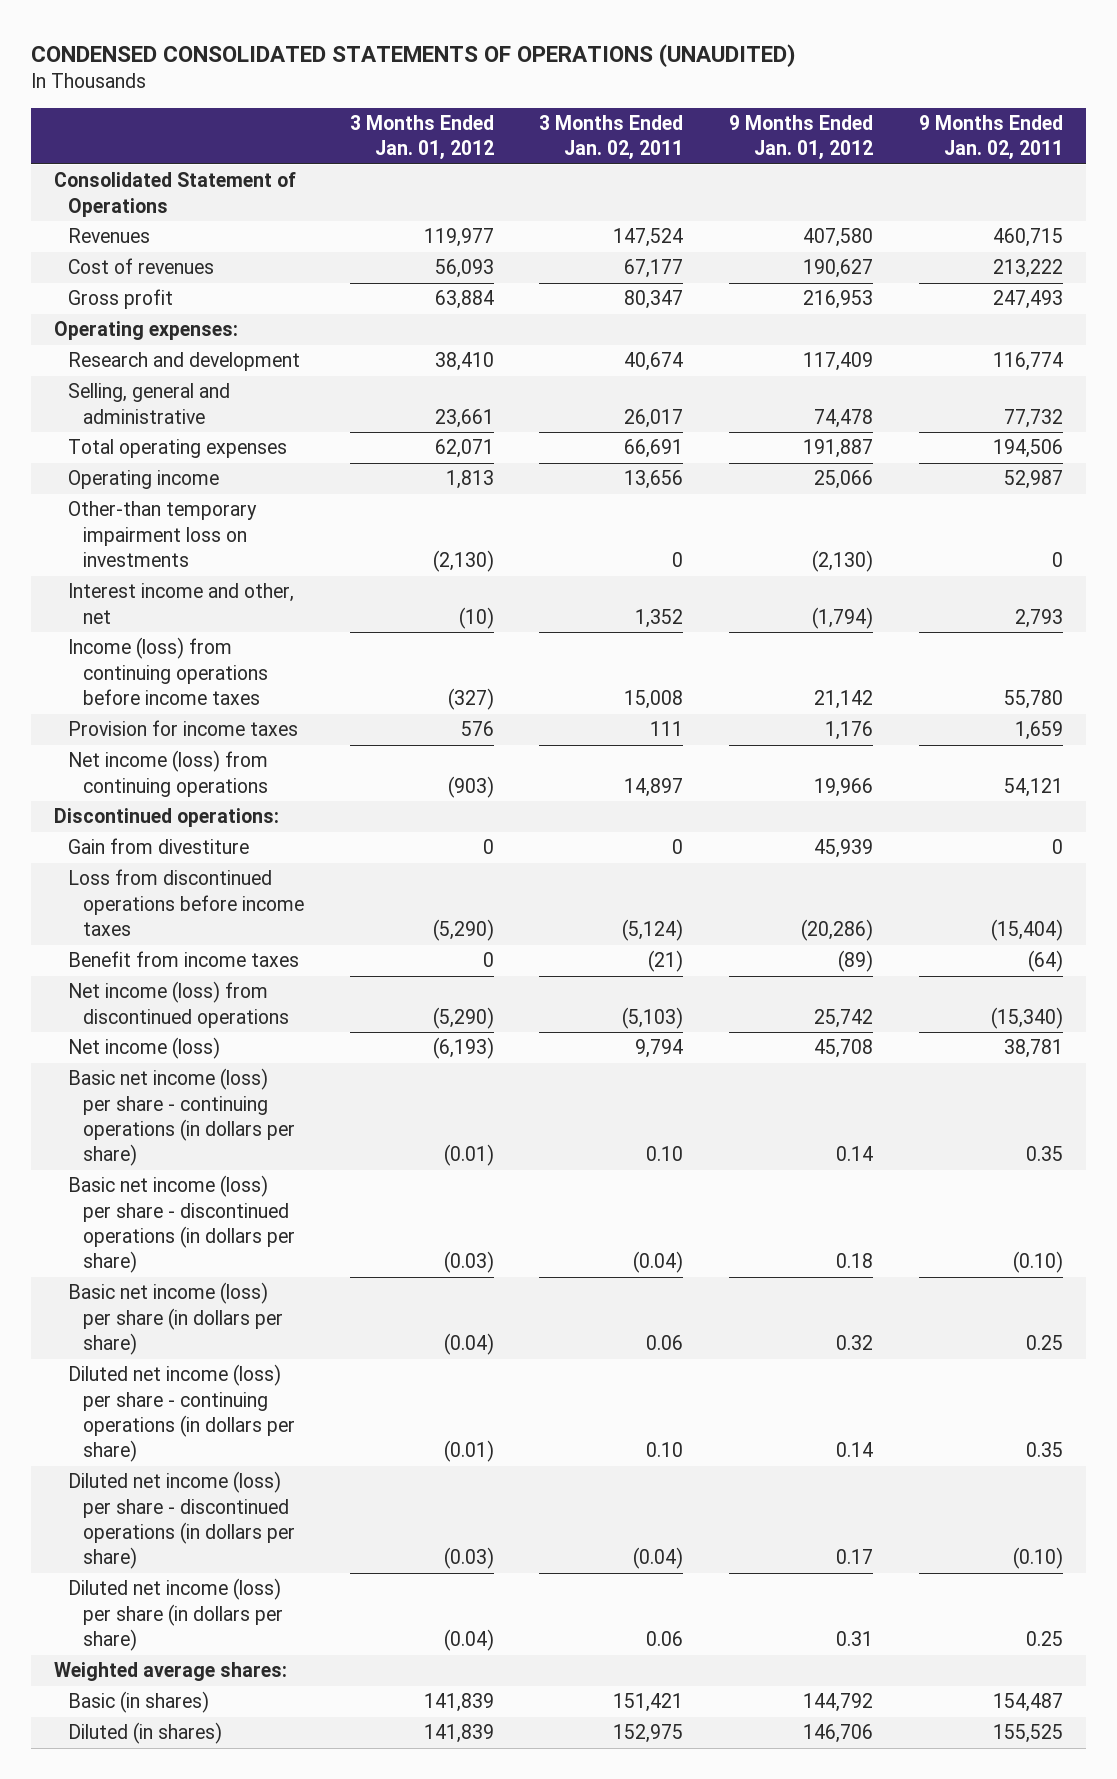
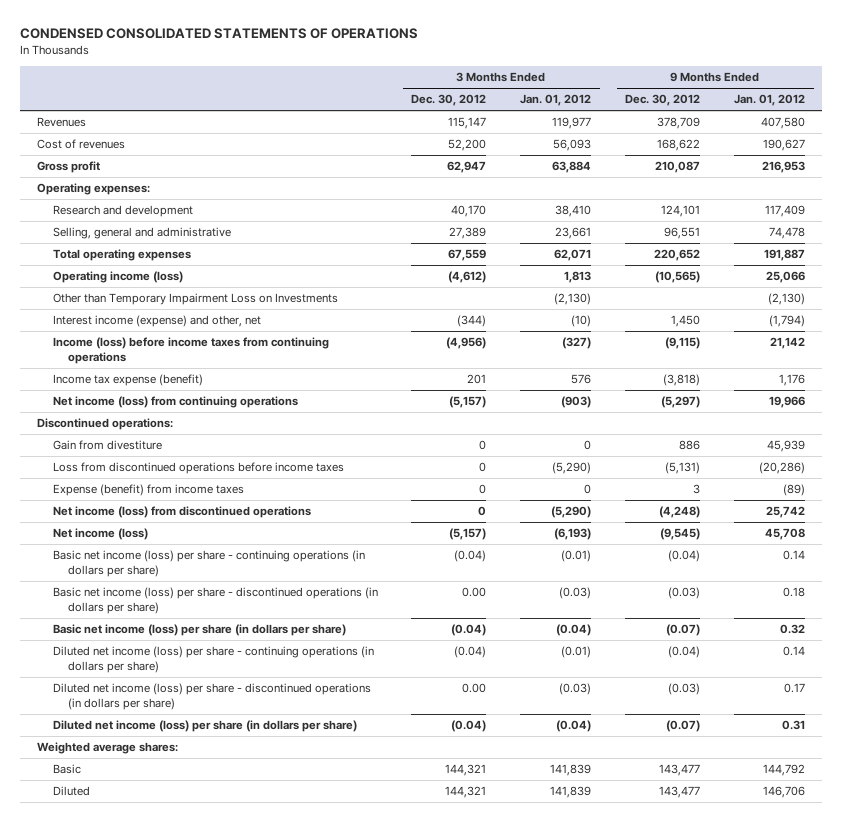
[31,43,796,67] CONDENSED CONSOLIDATED STATEMENTS OF OPERATIONS (UNAUDITED) -> [19,28,418,40] CONDENSED CONSOLIDATED STATEMENTS OF OPERATIONS
[539,114,684,161] 3 Months Ended Jan. 02, 2011 -> none
[918,114,1063,161] 9 Months Ended Jan. 02, 2011 -> none
none -> [411,94,487,107] Dec. 30, 2012
none -> [625,94,701,107] Dec. 30, 2012
[53,172,296,217] Consolidated Statement of Operations -> none
[68,470,220,490] Operating income -> [52,271,183,284] Operating income (loss)
[68,501,258,568] Other-than temporary impairment loss on investments -> [52,293,338,306] Other than Temporary Impairment Loss on Investments
[68,583,295,624] Interest income and other, net -> [52,315,261,328] Interest income (expense) and other, net
[68,637,269,706] Income (loss) from continuing operations before income taxes -> [52,337,329,365] Income (loss) before income taxes from continuing operations
[68,720,299,737] Provision for income taxes -> [52,374,203,387] Income tax expense (benefit)
[68,951,300,968] Benefit from income taxes -> [52,484,244,497] Expense (benefit) from income taxes
[68,1691,210,1714] Basic (in shares) -> [52,764,81,775] Basic
[68,1722,223,1745] Diluted (in shares) -> [52,786,90,797] Diluted

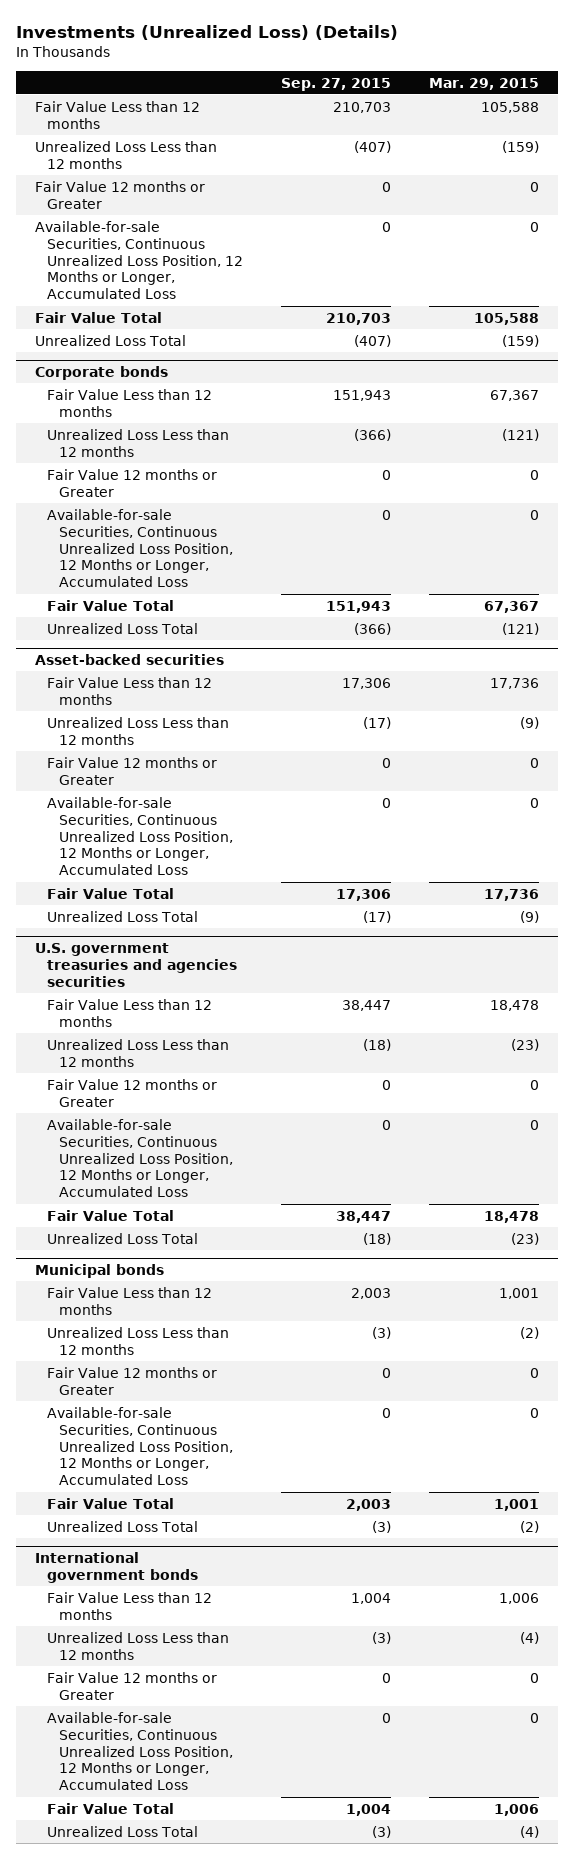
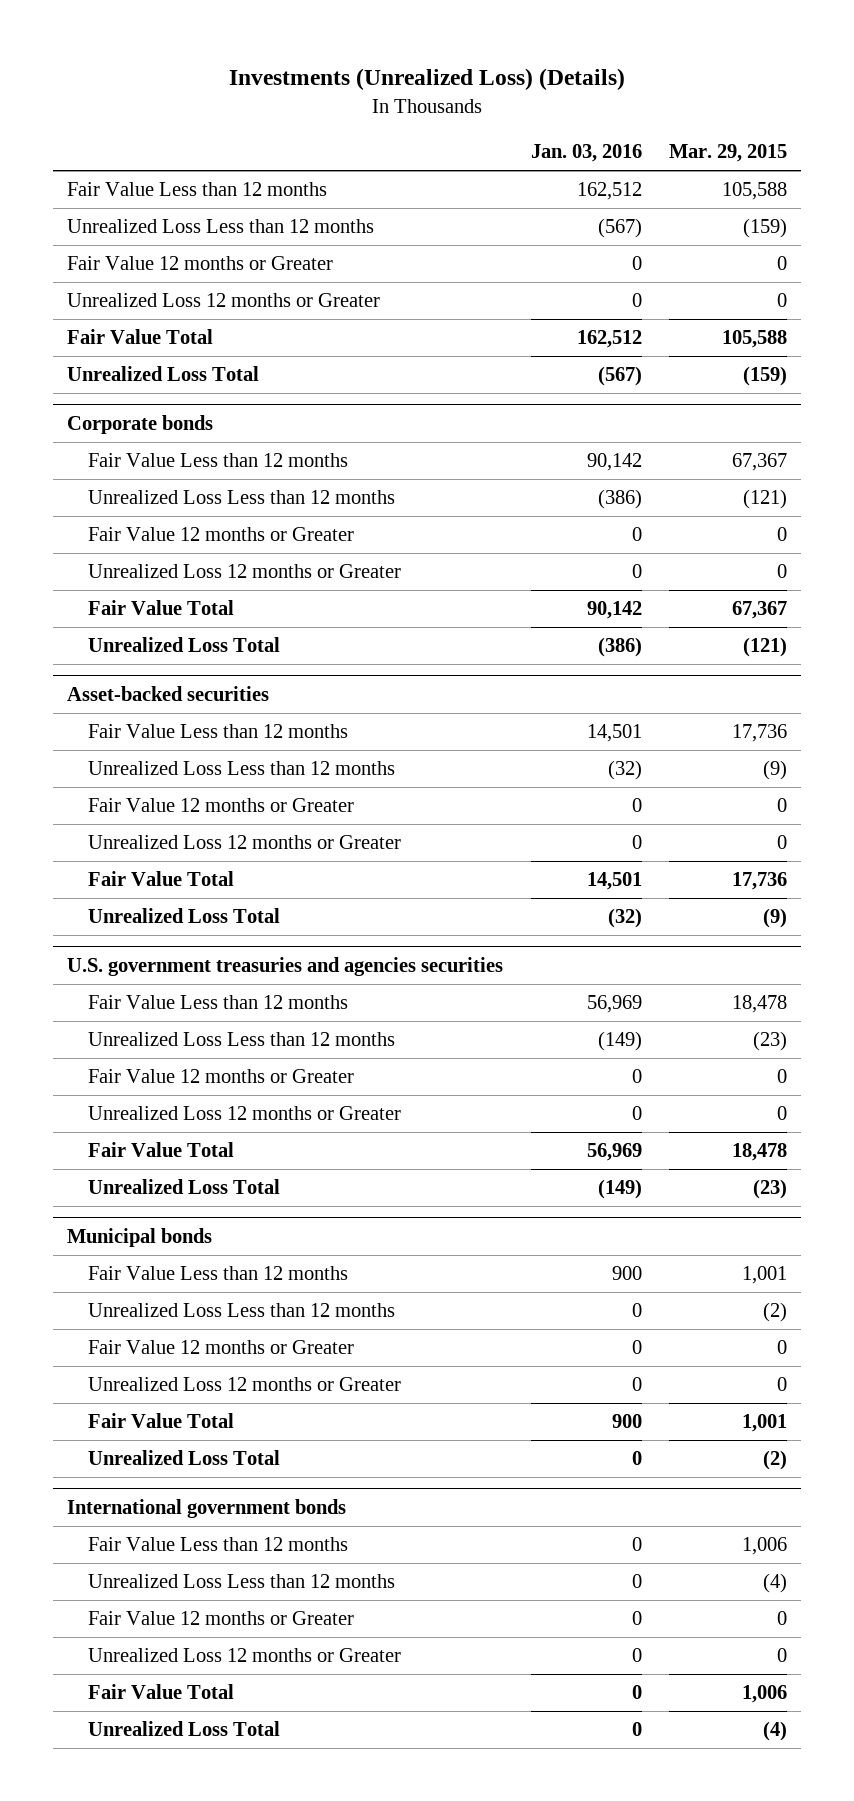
[281,77,392,91] Sep. 27, 2015 -> none
none -> [530,144,642,163] Jan. 03, 2016
[34,220,244,300] Available-for-sale Securities, Continuous Unrealized Loss Position, 12 Months or Longer, Accumulated Loss -> [67,293,381,308] Unrealized Loss 12 months or Greater
[47,508,234,588] Available-for-sale Securities, Continuous Unrealized Loss Position, 12 Months or Longer, Accumulated Loss -> [87,564,401,579] Unrealized Loss 12 months or Greater
[47,796,234,876] Available-for-sale Securities, Continuous Unrealized Loss Position, 12 Months or Longer, Accumulated Loss -> [87,835,401,850] Unrealized Loss 12 months or Greater
[47,1118,234,1198] Available-for-sale Securities, Continuous Unrealized Loss Position, 12 Months or Longer, Accumulated Loss -> [87,1106,401,1121] Unrealized Loss 12 months or Greater
[47,1406,234,1486] Available-for-sale Securities, Continuous Unrealized Loss Position, 12 Months or Longer, Accumulated Loss -> [87,1377,401,1392] Unrealized Loss 12 months or Greater
[47,1711,234,1791] Available-for-sale Securities, Continuous Unrealized Loss Position, 12 Months or Longer, Accumulated Loss -> [87,1648,401,1663] Unrealized Loss 12 months or Greater

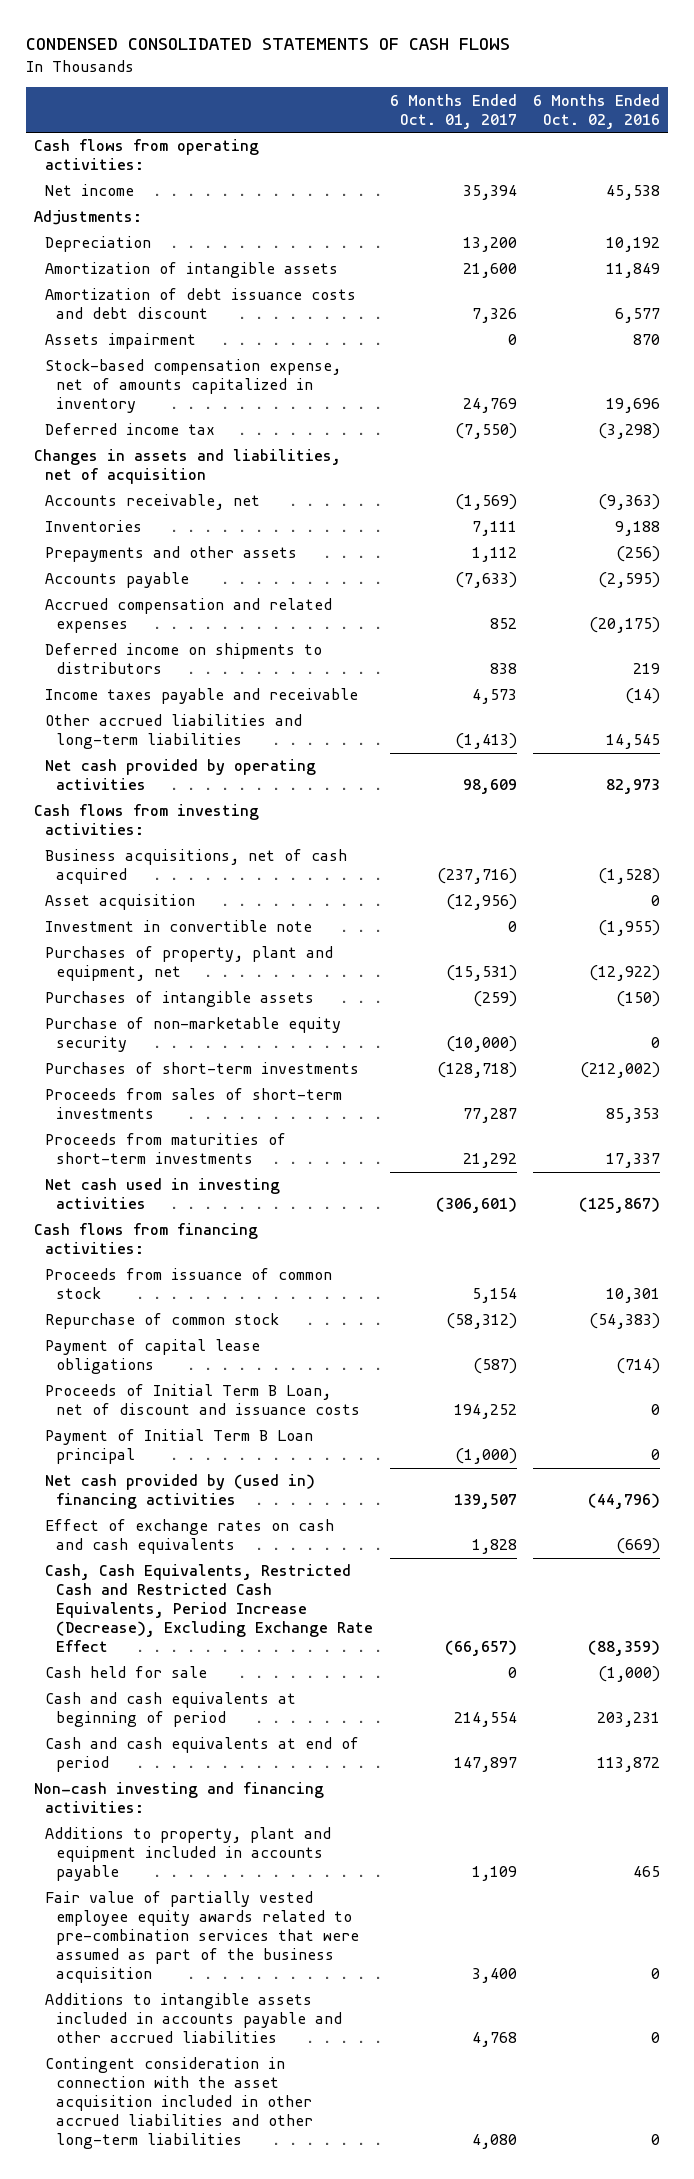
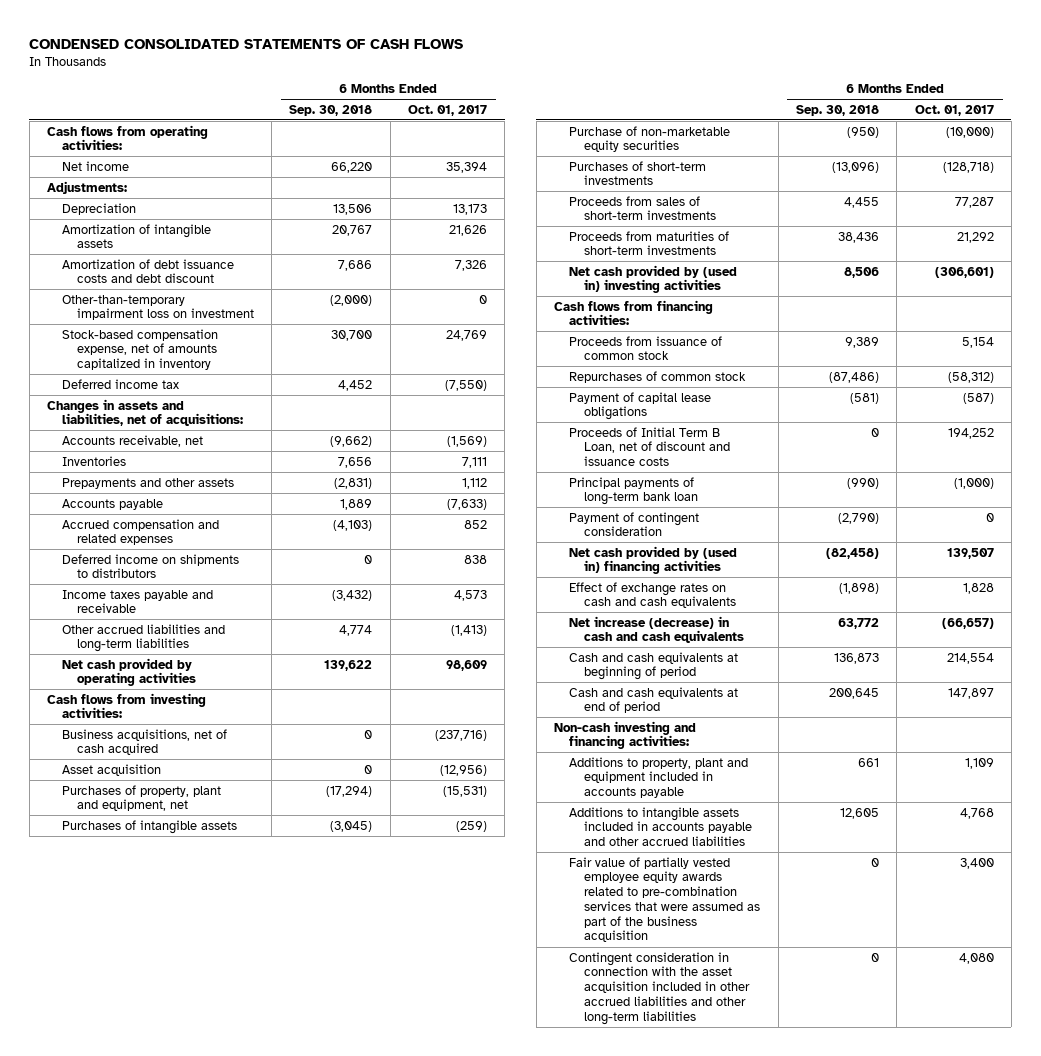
[532,93,660,129] 6 Months Ended Oct. 02, 2016 -> none
none -> [289,104,373,116] Sep. 30, 2018
[462,237,517,253] 13,200 -> [452,203,487,215] 13,173
[462,263,517,279] 21,600 -> [448,224,487,236] 21,626
[45,333,197,350] Assets impairment -> none
none -> [62,294,255,321] Other-than-temporary impairment loss on investment
[33,449,341,485] Changes in assets and liabilities, net of acquisition -> [47,398,244,427] Changes in assets and liabilities, net of acquisitions:
[45,920,313,933] Investment in convertible note -> none
[45,1017,342,1053] Purchase of non-marketable equity security -> [568,125,730,153] Purchase of non-marketable equity securities
[45,1178,281,1210] Net cash used in investing activities -> [568,264,737,294] Net cash provided by (used in) investing activities
[45,1313,280,1330] Repurchase of common stock -> [568,370,746,383] Repurchases of common stock
[45,1429,314,1465] Payment of Initial Term B Loan principal -> [568,476,698,506] Principal payments of long-term bank loan
none -> [568,511,699,537] Payment of contingent consideration
[45,1666,208,1679] Cash held for sale -> none
[45,1564,374,1653] Cash, Cash Equivalents, Restricted Cash and Restricted Cash Equivalents, Period Increase (Decrease), Excluding Exchange Rate Effect -> [568,615,744,644] Net increase (decrease) in cash and cash equivalents
[45,1891,360,1984] Fair value of partially vested employee equity awards related to pre-combination services that were assumed as part of the business acquisition -> [568,856,760,943] Fair value of partially vested employee equity awards related to pre-combination services that were assumed as part of the business acquisition

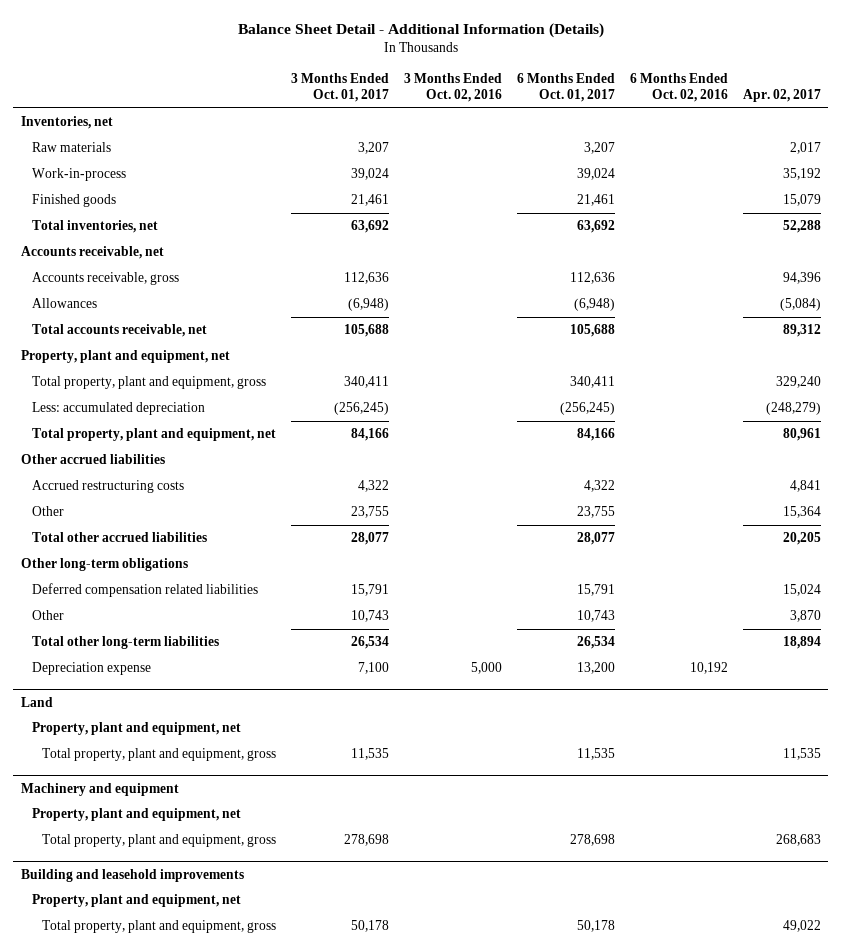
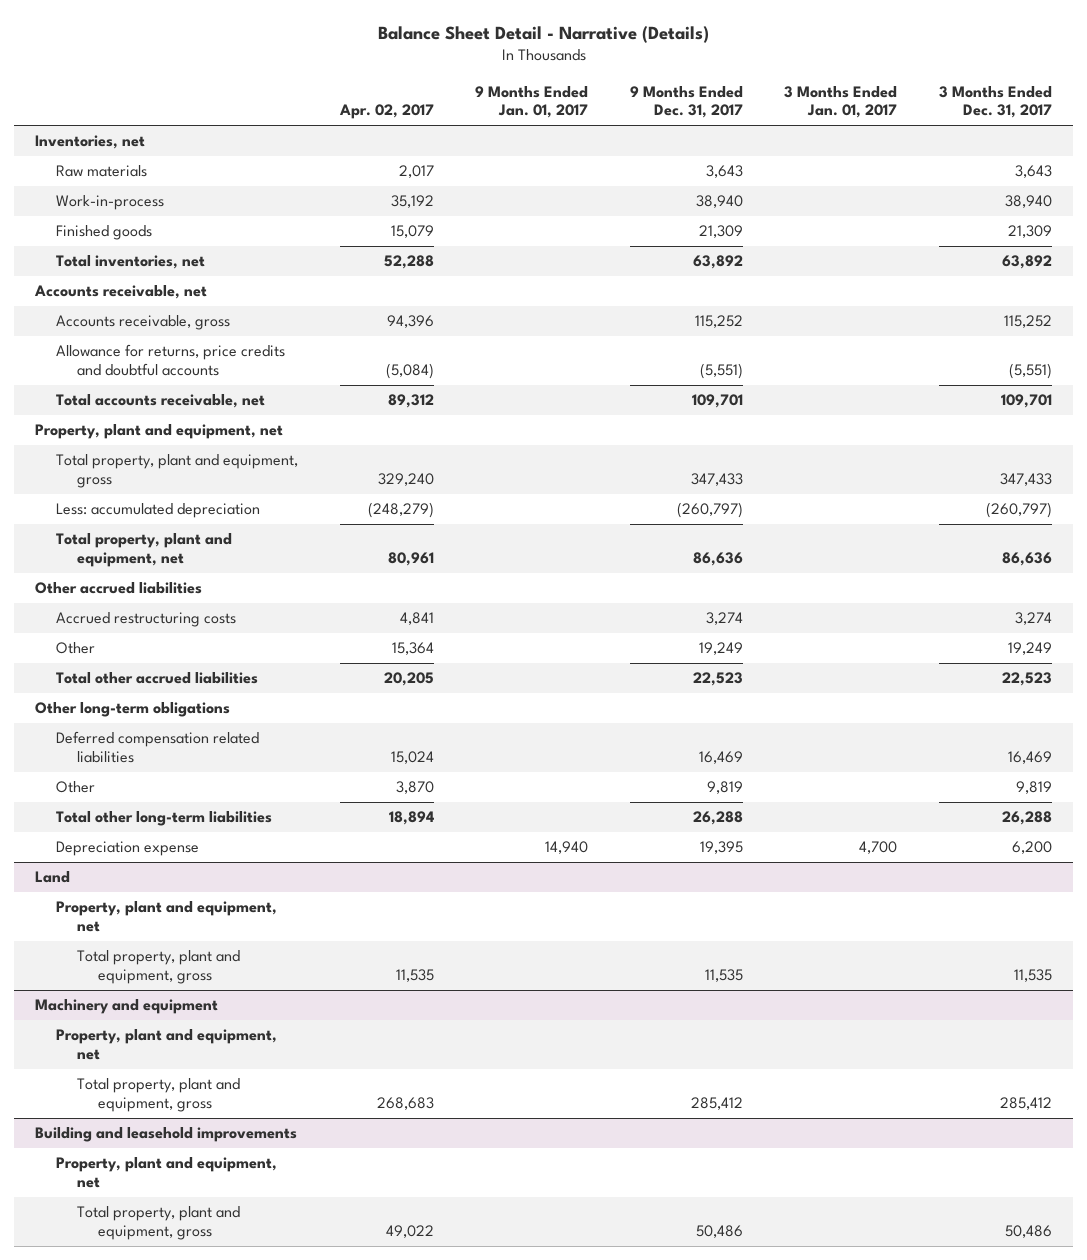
[237,22,604,38] Balance Sheet Detail - Additional Information (Details) -> [377,25,709,43] Balance Sheet Detail - Narrative (Details)
[291,72,390,103] 3 Months Ended Oct. 01, 2017 -> none
[404,72,503,103] 3 Months Ended Oct. 02, 2016 -> none
[517,72,616,103] 6 Months Ended Oct. 01, 2017 -> none
[629,72,728,103] 6 Months Ended Oct. 02, 2016 -> none
none -> [475,85,589,119] 9 Months Ended Jan. 01, 2017
none -> [629,85,743,119] 9 Months Ended Dec. 31, 2017
none -> [784,85,898,119] 3 Months Ended Jan. 01, 2017
none -> [938,85,1052,119] 3 Months Ended Dec. 31, 2017
[31,298,97,309] Allowances -> [56,344,286,376] Allowance for returns, price credits and doubtful accounts

